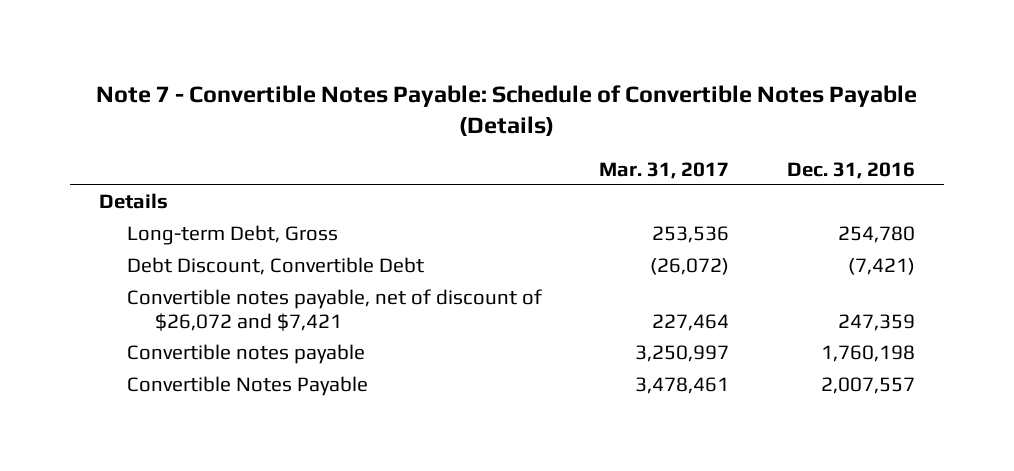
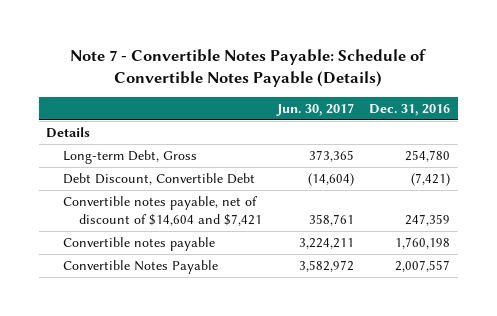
[599,161,730,179] Mar. 31, 2017 -> none
none -> [276,103,355,117] Jun. 30, 2017
[126,289,542,332] Convertible notes payable, net of discount of $26,072 and $7,421 -> [62,195,263,227] Convertible notes payable, net of discount of $14,604 and $7,421

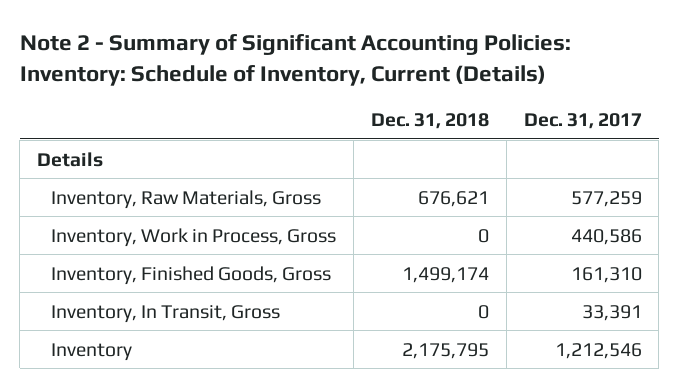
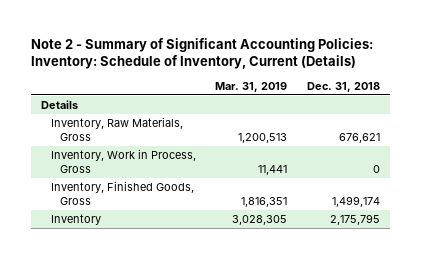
[523,112,642,129] Dec. 31, 2017 -> none
none -> [215,81,288,92] Mar. 31, 2019
[51,304,281,323] Inventory, In Transit, Gross -> none

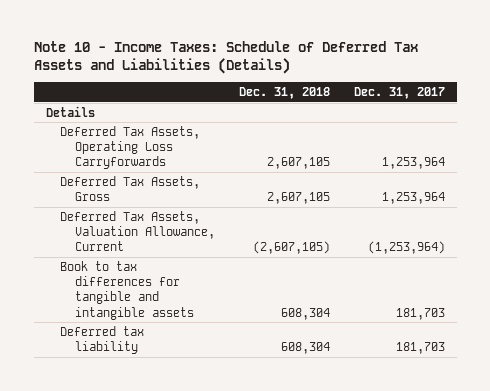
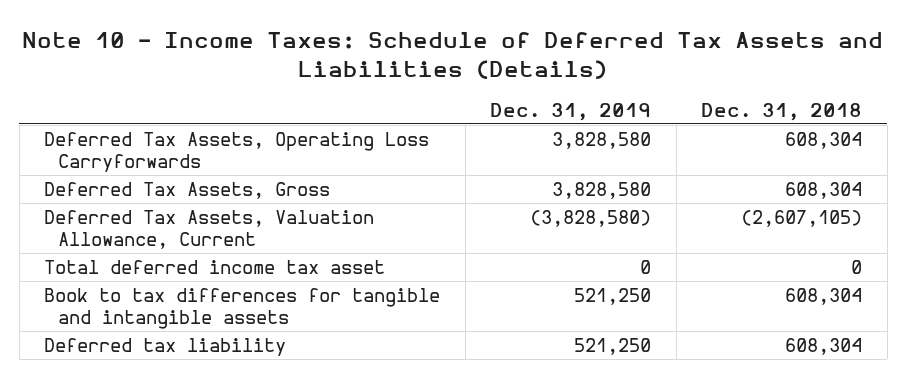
[353,87,445,100] Dec. 31, 2017 -> none
none -> [490,102,652,121] Dec. 31, 2019
[45,105,95,117] Details -> none
[266,157,330,170] 2,607,105 -> [785,132,863,150] 608,304
[266,192,330,205] 2,607,105 -> [785,182,863,200] 608,304
none -> [44,260,386,275] Total deferred income tax asset

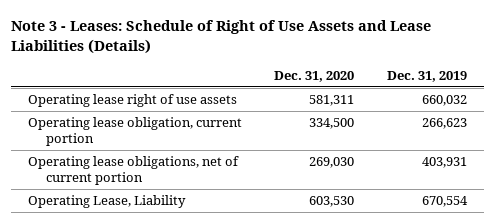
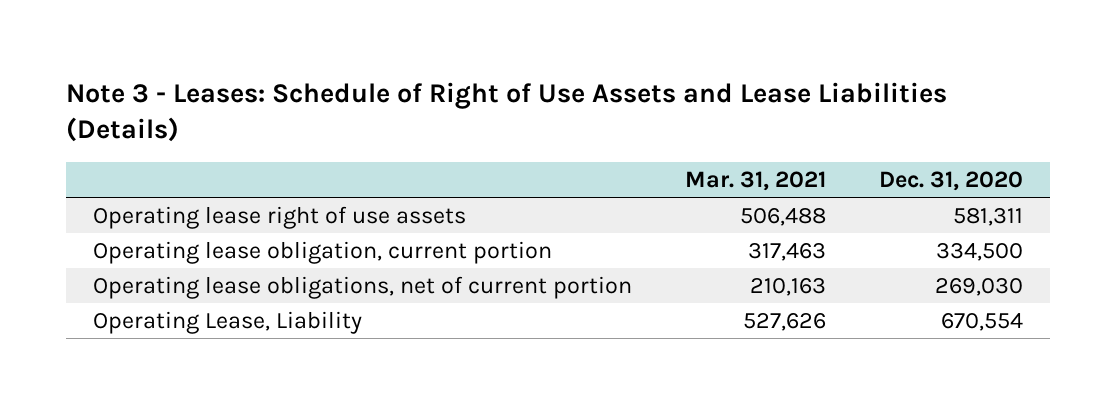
[387,70,468,82] Dec. 31, 2019 -> none
none -> [684,170,826,191] Mar. 31, 2021
[309,196,355,208] 603,530 -> [941,313,1024,332] 670,554

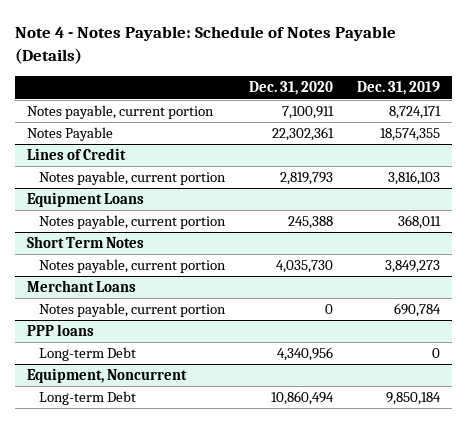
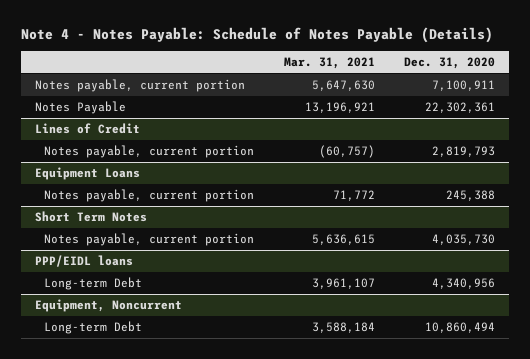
[356,81,440,96] Dec. 31, 2019 -> none
none -> [283,57,375,70] Mar. 31, 2021
[26,280,136,293] Merchant Loans -> none
[39,303,227,318] Notes payable, current portion -> none
[26,324,94,337] PPP loans -> [35,255,134,268] PPP/EIDL loans

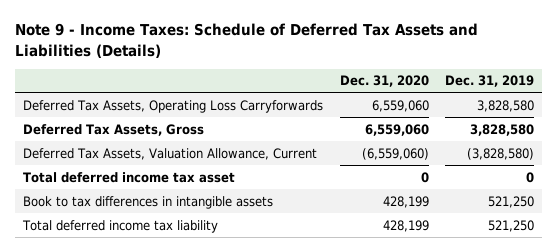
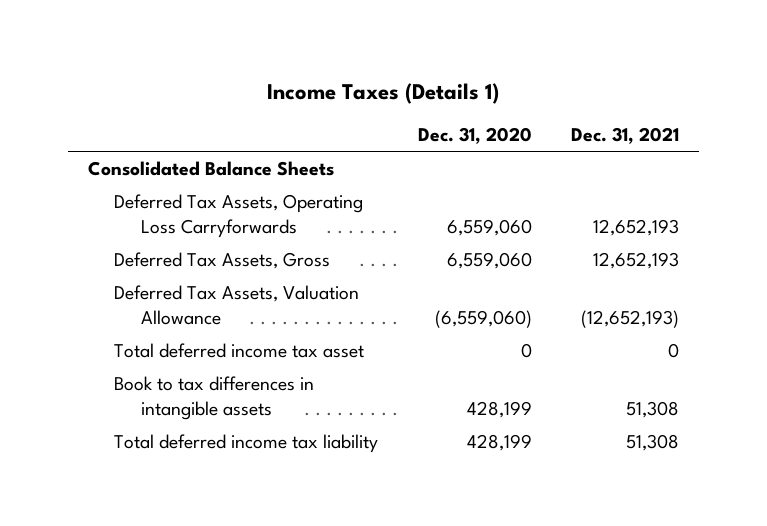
[15,23,479,58] Note 9 - Income Taxes: Schedule of Deferred Tax Assets and Liabilities (Details) -> [267,82,500,104] Income Taxes (Details 1)
[445,75,535,88] Dec. 31, 2019 -> none
none -> [570,127,679,145] Dec. 31, 2021
none -> [87,161,334,177] Consolidated Balance Sheets
[23,147,318,160] Deferred Tax Assets, Valuation Allowance, Current -> [114,285,360,325] Deferred Tax Assets, Valuation Allowance

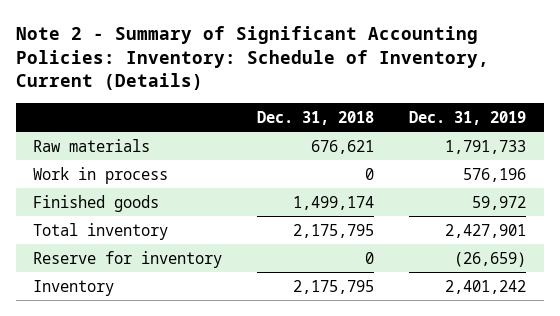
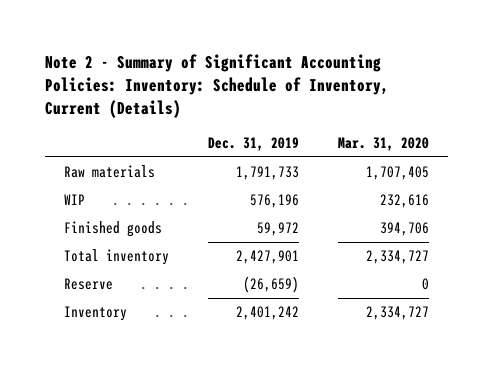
[257,110,375,125] Dec. 31, 2018 -> none
none -> [337,136,429,151] Mar. 31, 2020
[33,166,169,184] Work in process -> [64,194,86,206] WIP
[33,250,223,268] Reserve for inventory -> [64,278,114,291] Reserve

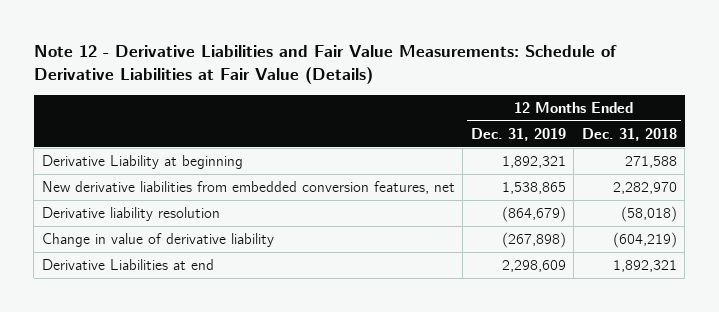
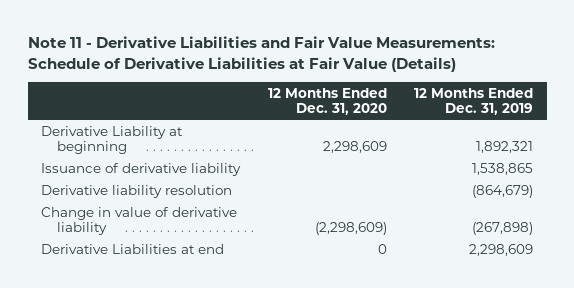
[33,44,617,85] Note 12 - Derivative Liabilities and Fair Value Measurements: Schedule of Derivative Liabilities at Fair Value (Details) -> [27,36,495,72] Note 11 - Derivative Liabilities and Fair Value Measurements: Schedule of Derivative Liabilities at Fair Value (Details)
[581,127,677,141] Dec. 31, 2018 -> none
none -> [267,87,387,115] 12 Months Ended Dec. 31, 2020
[41,181,455,195] New derivative liabilities from embedded conversion features, net -> [41,162,242,176] Issuance of derivative liability

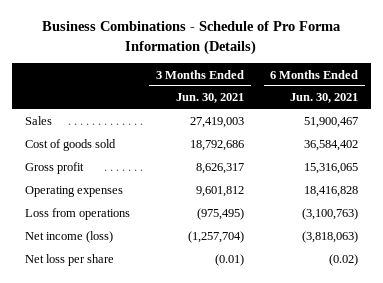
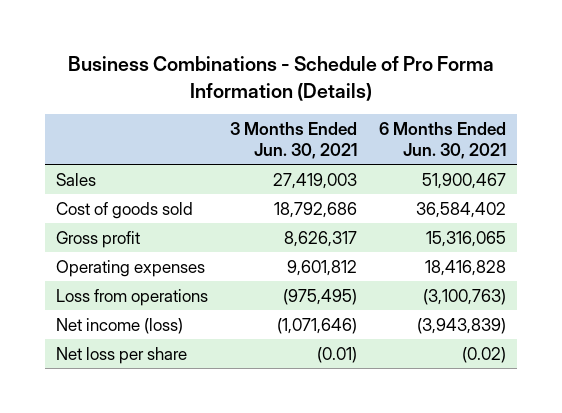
[187,231,244,244] (1,257,704) -> [276,317,357,334] (1,071,646)
[302,231,359,244] (3,818,063) -> [416,317,506,334] (3,943,839)

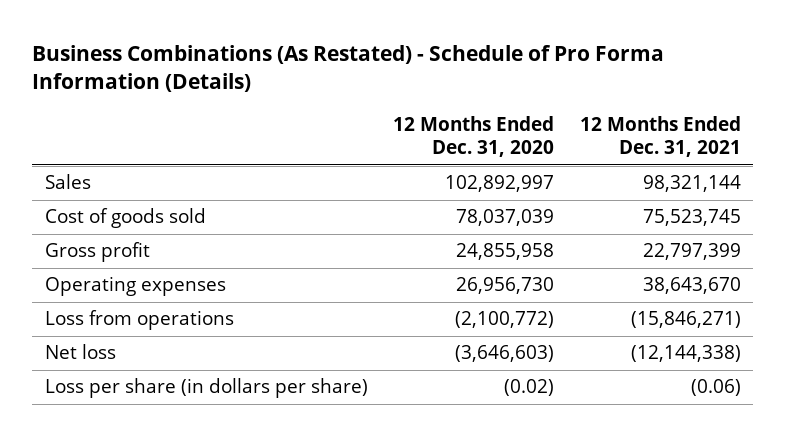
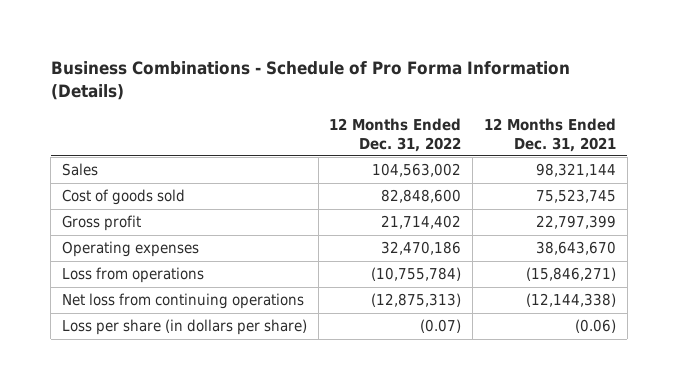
[32,44,665,93] Business Combinations (As Restated) - Schedule of Pro Forma Information (Details) -> [50,60,570,100] Business Combinations - Schedule of Pro Forma Information (Details)
[393,116,555,158] 12 Months Ended Dec. 31, 2020 -> none
none -> [329,117,462,152] 12 Months Ended Dec. 31, 2022
[44,344,116,360] Net loss -> [62,293,305,310] Net loss from continuing operations

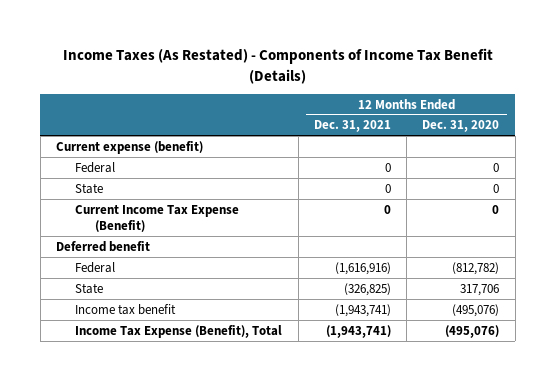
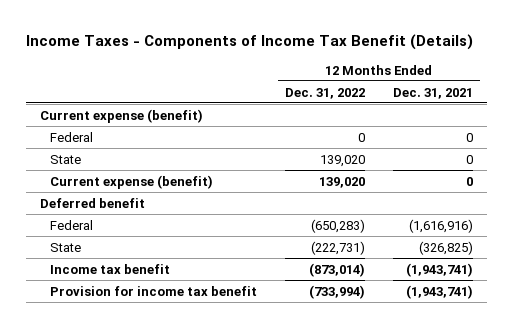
[62,48,493,84] Income Taxes (As Restated) - Components of Income Tax Benefit (Details) -> [26,34,474,51] Income Taxes - Components of Income Tax Benefit (Details)
[422,120,500,133] Dec. 31, 2020 -> none
none -> [285,87,366,99] Dec. 31, 2022
[75,204,240,232] Current Income Tax Expense (Benefit) -> [49,174,213,189] Current expense (benefit)
[75,324,283,338] Income Tax Expense (Benefit), Total -> [49,285,257,296] Provision for income tax benefit

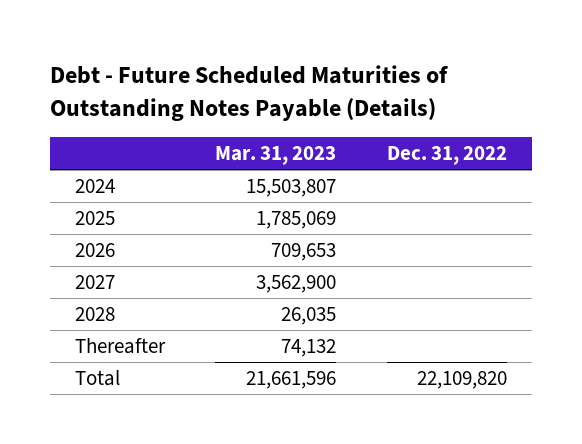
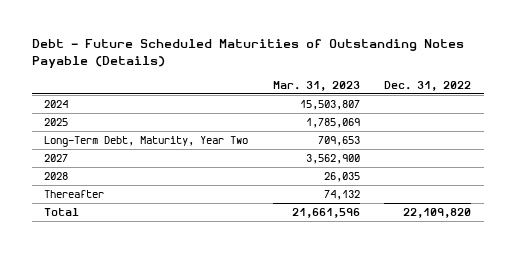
[75,243,116,258] 2026 -> [43,136,248,148] Long-Term Debt, Maturity, Year Two

